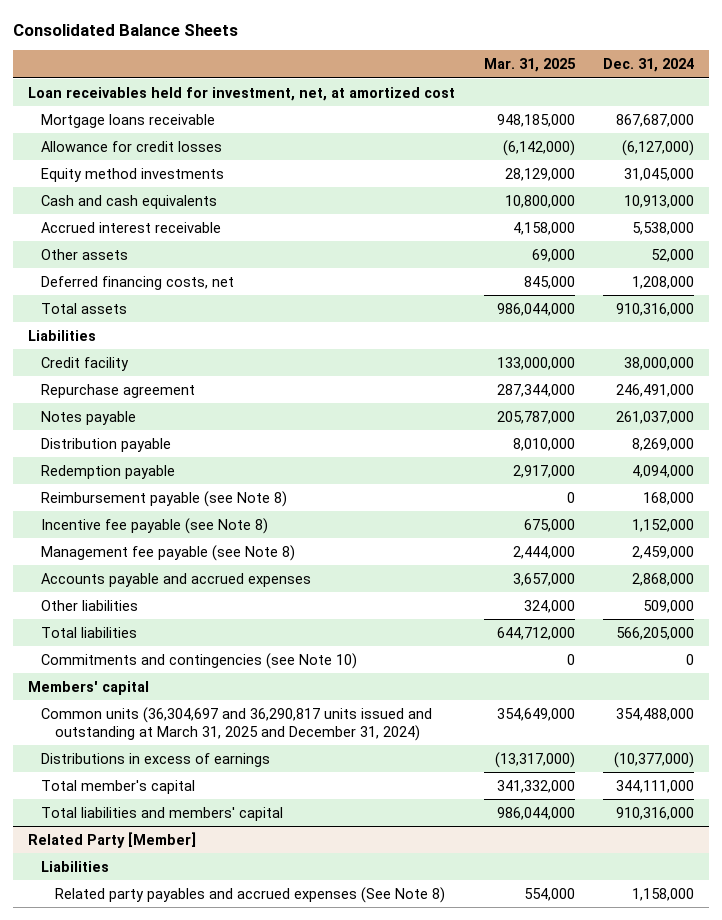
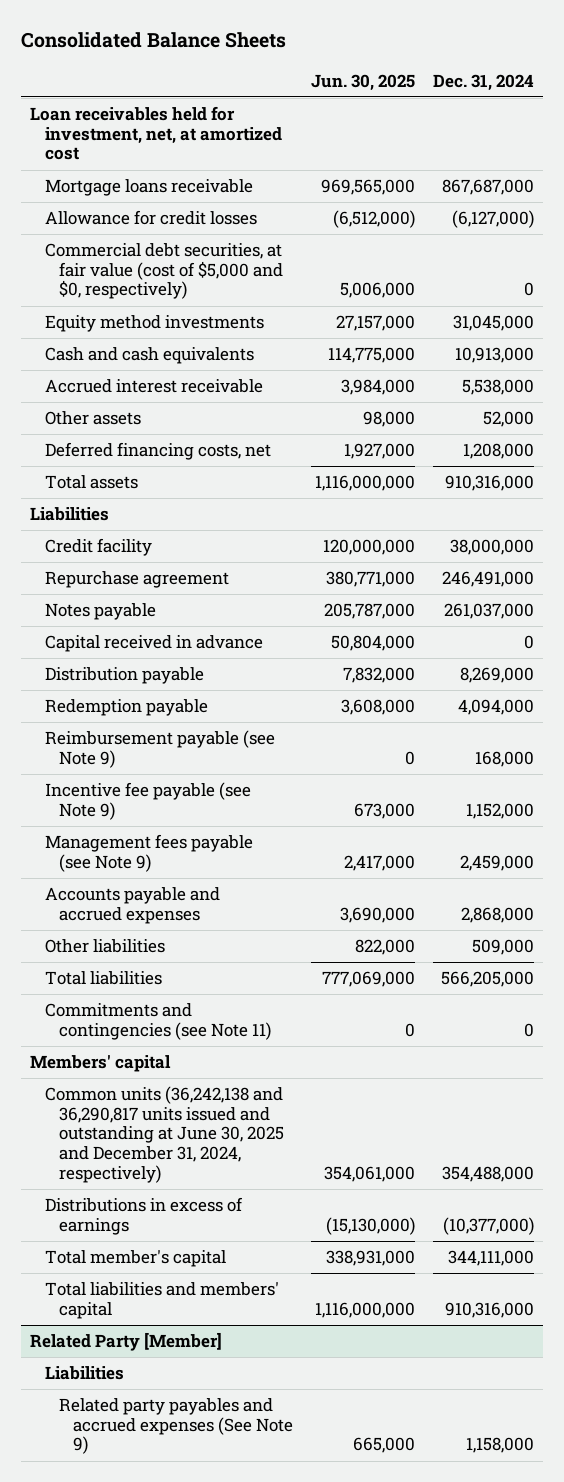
[483,58,576,73] Mar. 31, 2025 -> none
none -> [311,73,416,91] Jun. 30, 2025
none -> [44,243,283,300] Commercial debt securities, at fair value (cost of $5,000 and $0, respectively)
none -> [44,635,263,653] Capital received in advance
[41,490,288,507] Reimbursement payable (see Note 8) -> [44,730,275,768] Reimbursement payable (see Note 9)
[41,517,269,534] Incentive fee payable (see Note 8) -> [44,782,251,820] Incentive fee payable (see Note 9)
[41,544,296,561] Management fee payable (see Note 8) -> [44,834,253,872] Management fees payable (see Note 9)
[41,652,358,669] Commitments and contingencies (see Note 10) -> [44,1003,271,1040] Commitments and contingencies (see Note 11)
[41,706,433,741] Common units (36,304,697 and 36,290,817 units issued and outstanding at March 31, 2025 and December 31, 2024) -> [44,1086,284,1183] Common units (36,242,138 and 36,290,817 units issued and outstanding at June 30, 2025 and December 31, 2024, respectively)
[54,886,445,903] Related party payables and accrued expenses (See Note 8) -> [58,1398,294,1455] Related party payables and accrued expenses (See Note 9)

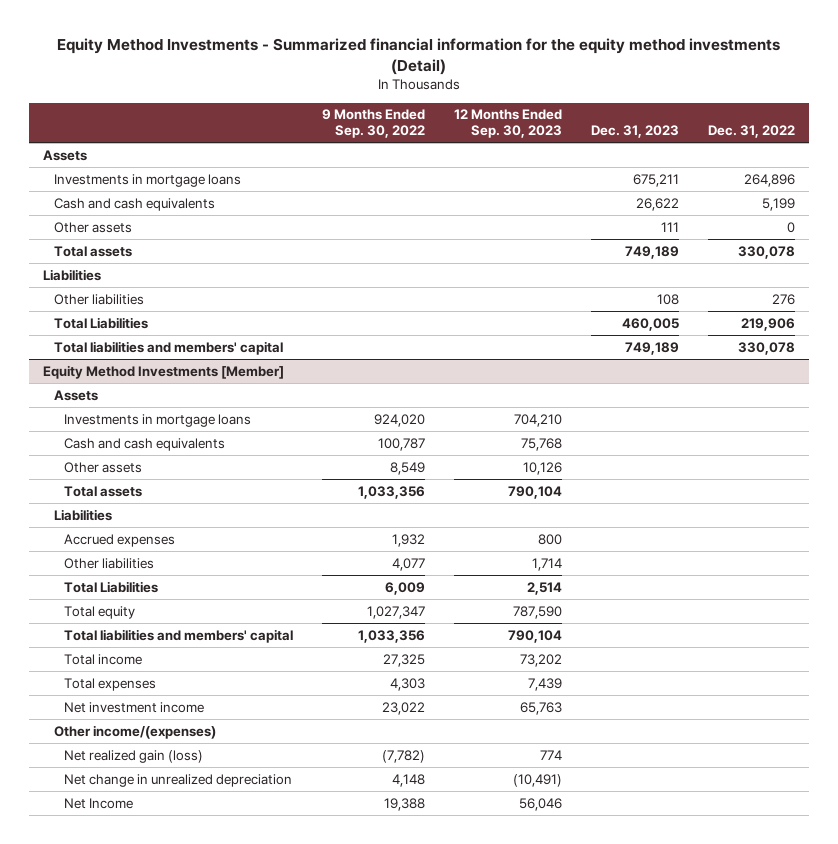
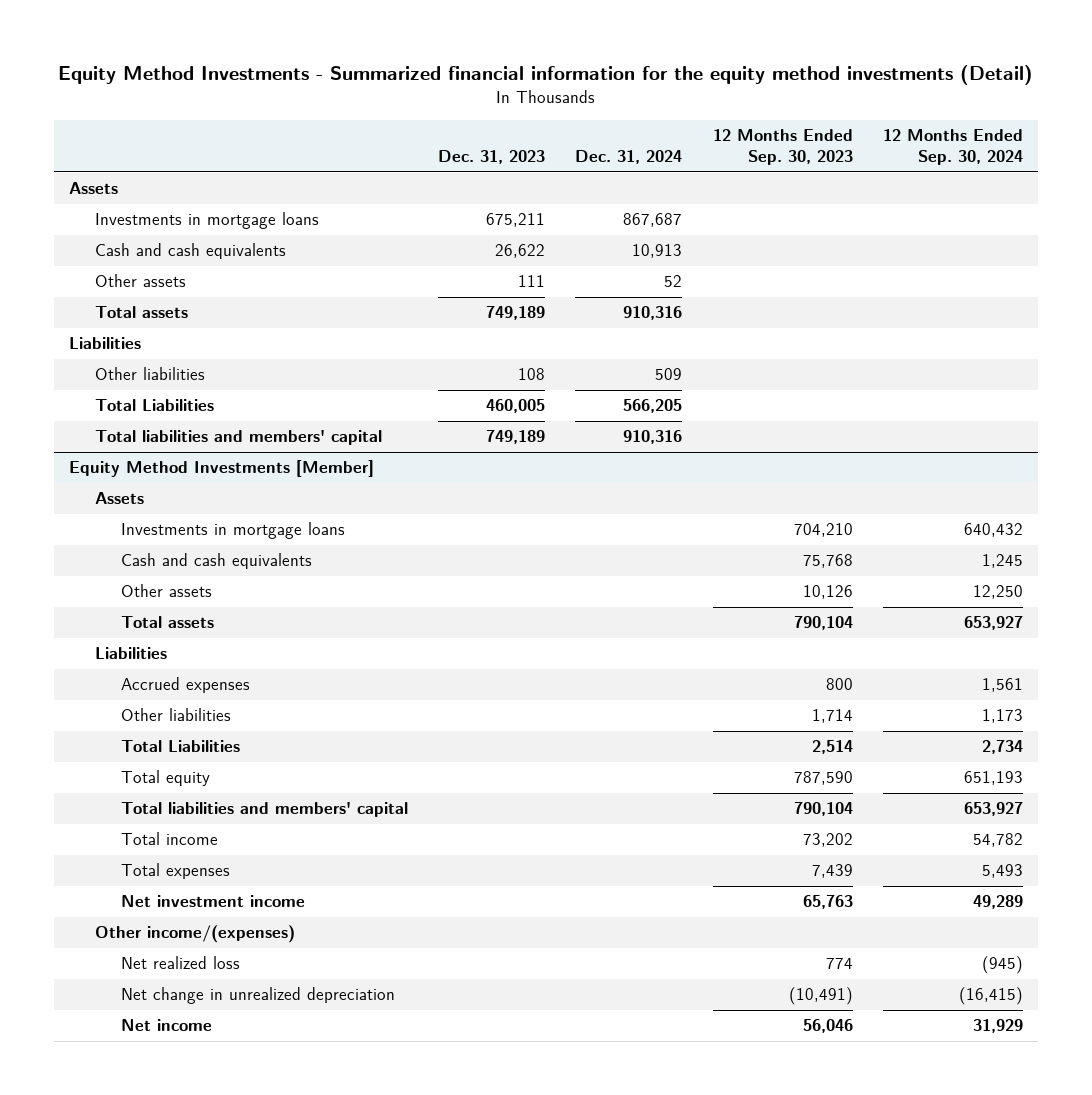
[322,109,426,139] 9 Months Ended Sep. 30, 2022 -> none
[707,125,795,139] Dec. 31, 2022 -> none
none -> [575,150,683,165] Dec. 31, 2024
none -> [883,129,1024,166] 12 Months Ended Sep. 30, 2024
[64,749,204,763] Net realized gain (loss) -> [120,956,240,970] Net realized loss
[64,797,134,809] Net Income -> [120,1019,212,1032] Net income

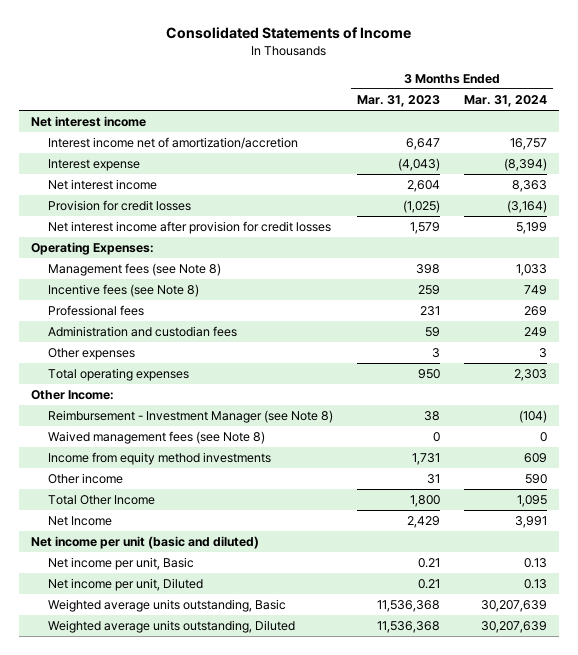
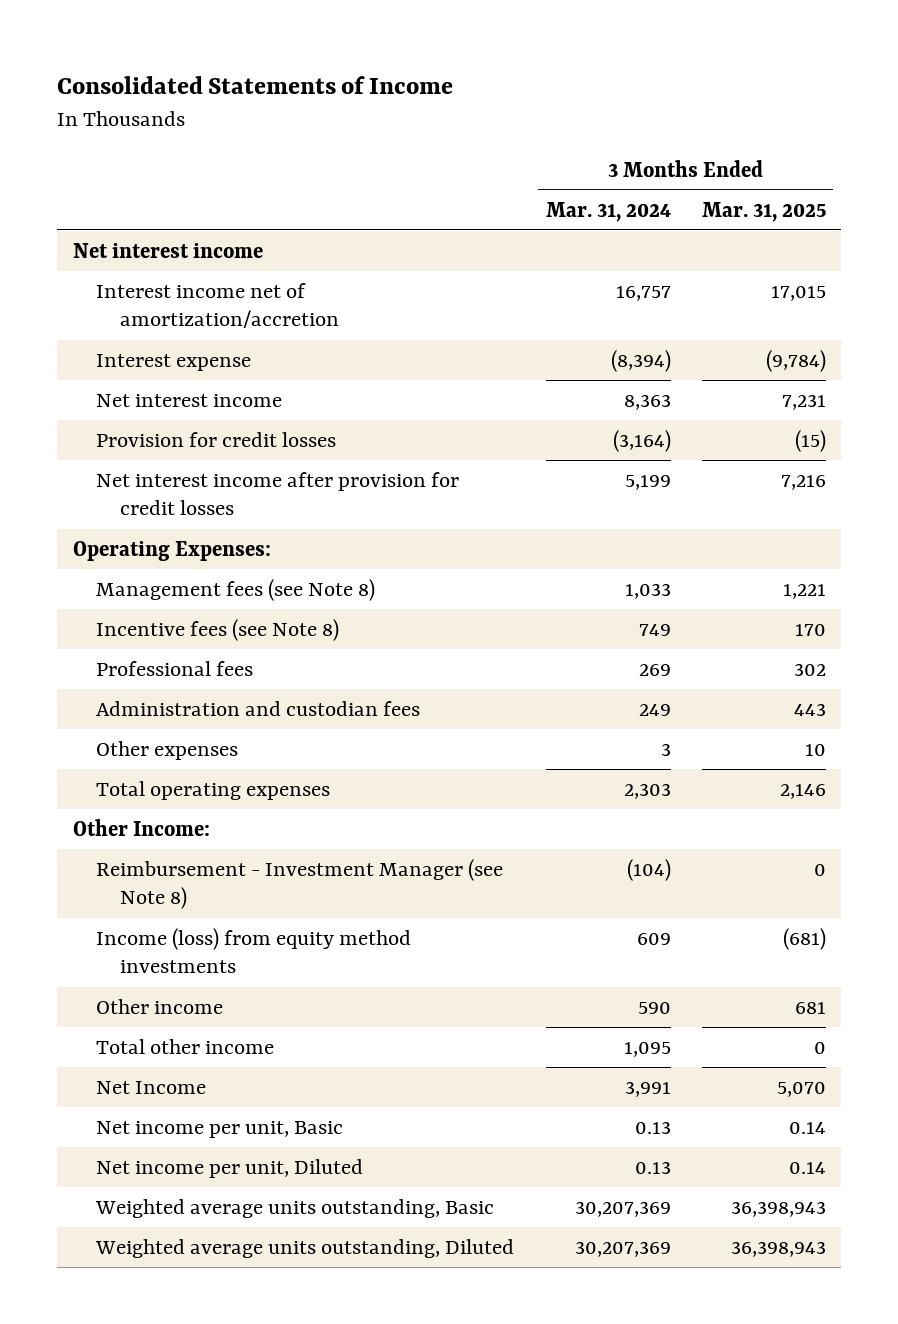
[357,94,441,107] Mar. 31, 2023 -> none
none -> [701,201,826,222] Mar. 31, 2025
[48,431,266,445] Waived management fees (see Note 8) -> none
[48,452,272,466] Income from equity method investments -> [96,927,412,974] Income (loss) from equity method investments
[48,495,156,506] Total Other Income -> [96,1038,275,1054] Total other income
[30,536,259,550] Net income per unit (basic and diluted) -> none
[481,600,548,613] 30,207,639 -> [574,1200,671,1217] 30,207,369
[481,621,548,634] 30,207,639 -> [574,1240,671,1257] 30,207,369

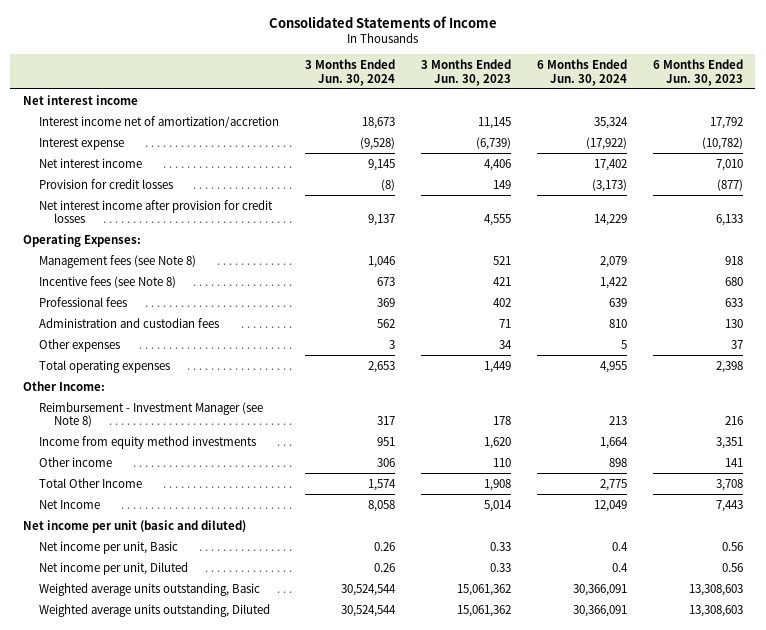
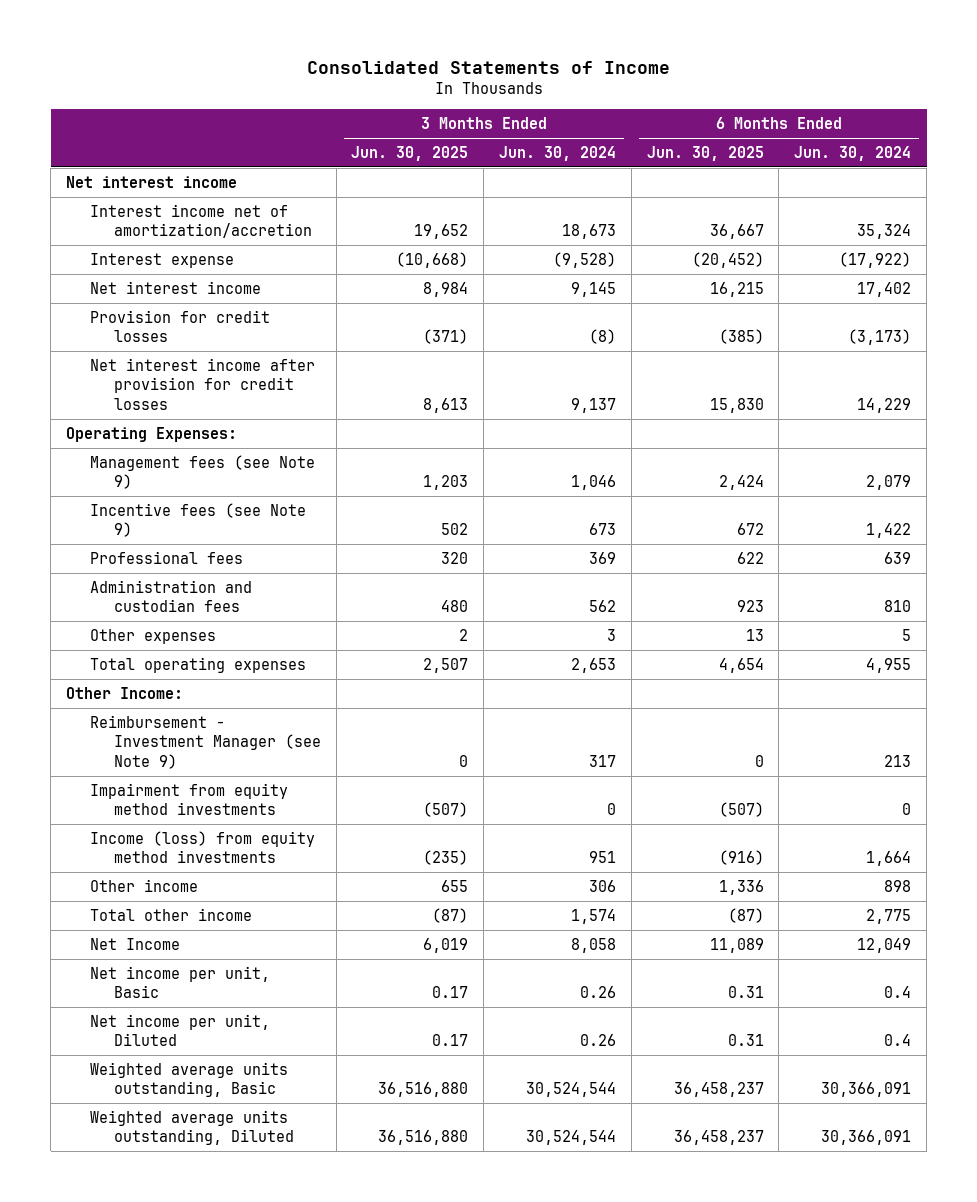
[420,59,511,86] 3 Months Ended Jun. 30, 2023 -> none
[652,59,743,86] 6 Months Ended Jun. 30, 2023 -> none
none -> [351,145,469,161] Jun. 30, 2025
none -> [646,145,764,161] Jun. 30, 2025
[38,254,196,268] Management fees (see Note 8) -> [89,454,315,490] Management fees (see Note 9)
[38,275,176,288] Incentive fees (see Note 8) -> [89,502,306,538] Incentive fees (see Note 9)
[38,401,263,428] Reimbursement - Investment Manager (see Note 8) -> [89,714,321,769] Reimbursement - Investment Manager (see Note 9)
none -> [89,782,288,816] Impairment from equity method investments
[38,435,256,449] Income from equity method investments -> [89,830,315,864] Income (loss) from equity method investments
[38,477,142,488] Total Other Income -> [89,907,252,921] Total other income
[23,519,247,533] Net income per unit (basic and diluted) -> none

